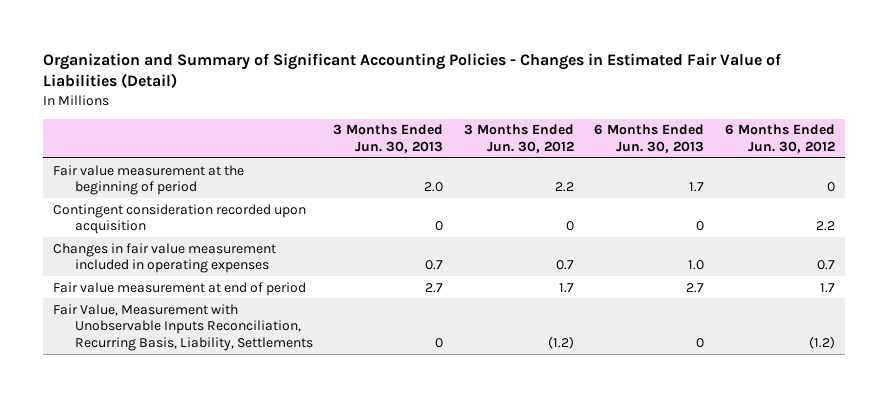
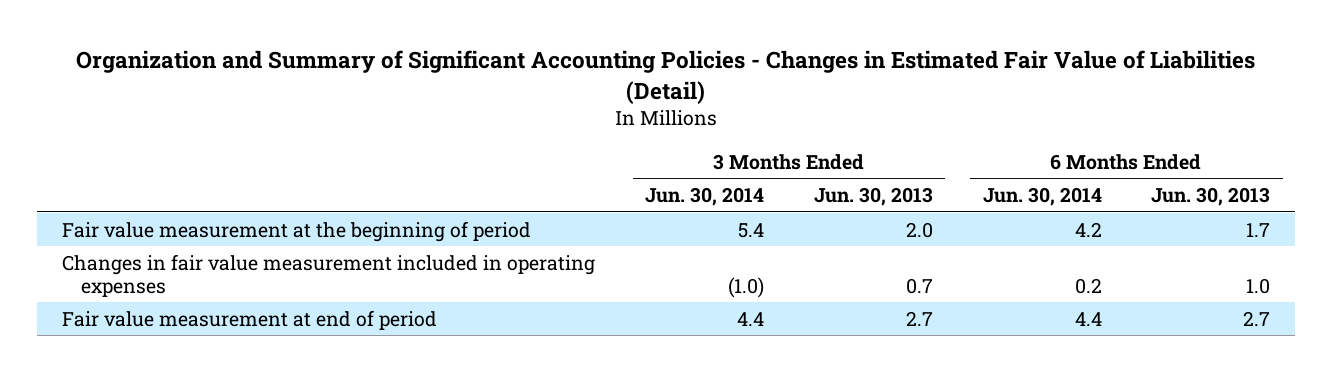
[463,124,574,154] 3 Months Ended Jun. 30, 2012 -> none
[724,124,835,154] 6 Months Ended Jun. 30, 2012 -> none
none -> [645,187,765,207] Jun. 30, 2014
none -> [982,187,1102,207] Jun. 30, 2014
[53,203,307,235] Contingent consideration recorded upon acquisition -> none
[53,303,313,352] Fair Value, Measurement with Unobservable Inputs Reconciliation, Recurring Basis, Liability, Settlements -> none

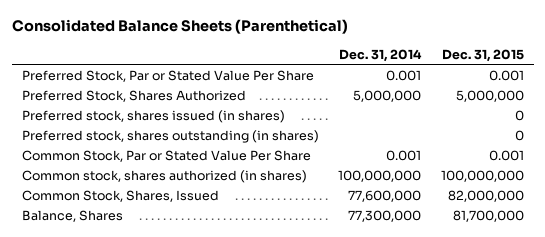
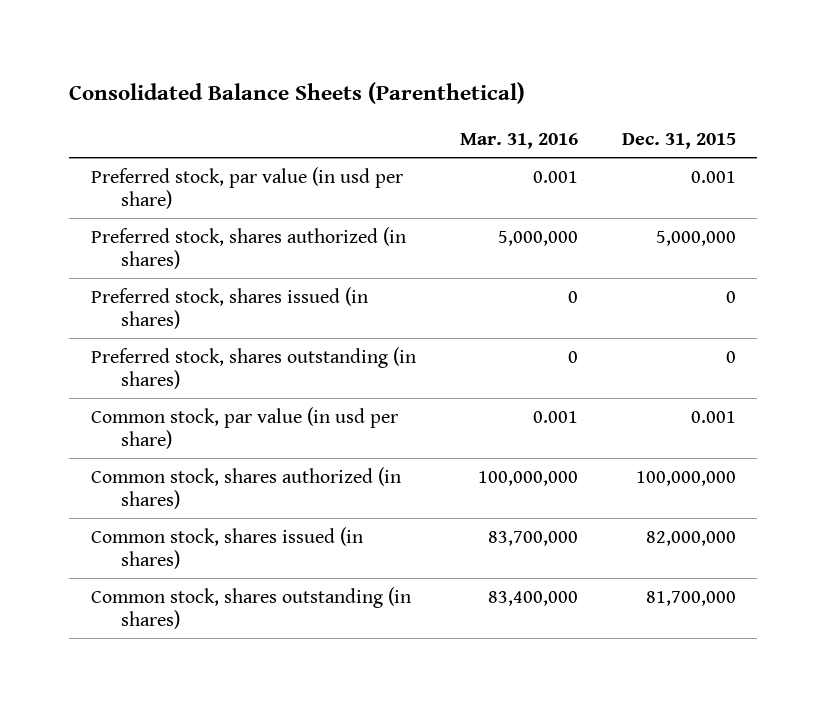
[339,48,423,62] Dec. 31, 2014 -> none
none -> [459,132,578,149] Mar. 31, 2016
[21,69,314,82] Preferred Stock, Par or Stated Value Per Share -> [91,166,404,210] Preferred stock, par value (in usd per share)
[21,89,246,102] Preferred Stock, Shares Authorized -> [91,226,407,270] Preferred stock, shares authorized (in shares)
[21,149,311,162] Common Stock, Par or Stated Value Per Share -> [91,406,399,450] Common stock, par value (in usd per share)
[21,189,219,202] Common Stock, Shares, Issued -> [91,526,364,570] Common stock, shares issued (in shares)
[21,209,123,222] Balance, Shares -> [91,586,412,630] Common stock, shares outstanding (in shares)

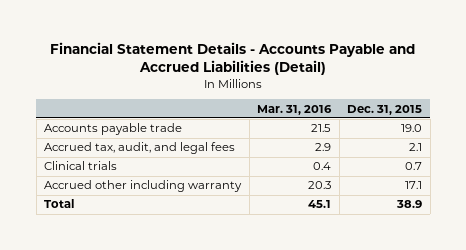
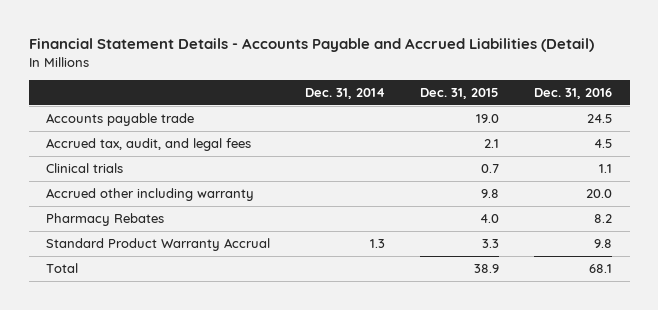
[257,104,333,115] Mar. 31, 2016 -> none
none -> [305,88,386,100] Dec. 31, 2014
none -> [534,88,613,100] Dec. 31, 2016
[405,181,423,190] 17.1 -> [481,189,500,199] 9.8
none -> [46,213,165,227] Pharmacy Rebates
none -> [46,238,271,252] Standard Product Warranty Accrual

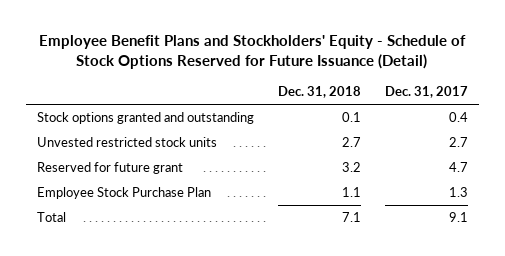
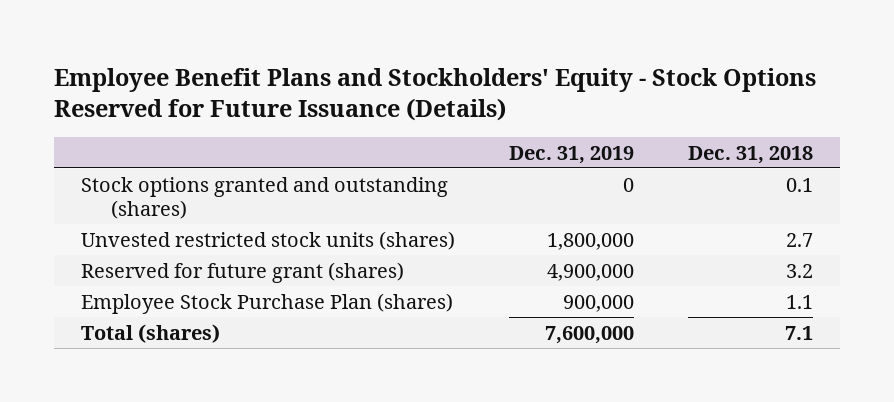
[39,34,467,70] Employee Benefit Plans and Stockholders' Equity - Schedule of Stock Options Reserved for Future Issuance (Detail) -> [54,67,817,121] Employee Benefit Plans and Stockholders' Equity - Stock Options Reserved for Future Issuance (Details)
[384,86,468,99] Dec. 31, 2017 -> none
none -> [508,145,634,164] Dec. 31, 2019
[37,112,255,125] Stock options granted and outstanding -> [81,176,449,219] Stock options granted and outstanding (shares)
[37,137,218,148] Unvested restricted stock units -> [81,230,456,250] Unvested restricted stock units (shares)
[37,162,184,175] Reserved for future grant -> [81,261,405,283] Reserved for future grant (shares)
[37,187,212,200] Employee Stock Purchase Plan -> [81,292,454,314] Employee Stock Purchase Plan (shares)
[37,212,67,223] Total -> [81,323,221,343] Total (shares)

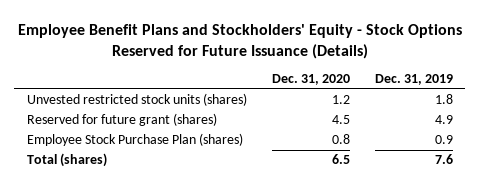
[687,145,813,164] Dec. 31, 2018 -> none
none -> [271,74,350,86] Dec. 31, 2020
[81,176,449,219] Stock options granted and outstanding (shares) -> none
[546,232,634,250] 1,800,000 -> [434,94,453,105] 1.8
[546,263,634,281] 4,900,000 -> [434,115,453,125] 4.9
[562,294,634,312] 900,000 -> [434,135,453,145] 0.9
[544,325,634,344] 7,600,000 -> [434,154,453,165] 7.6

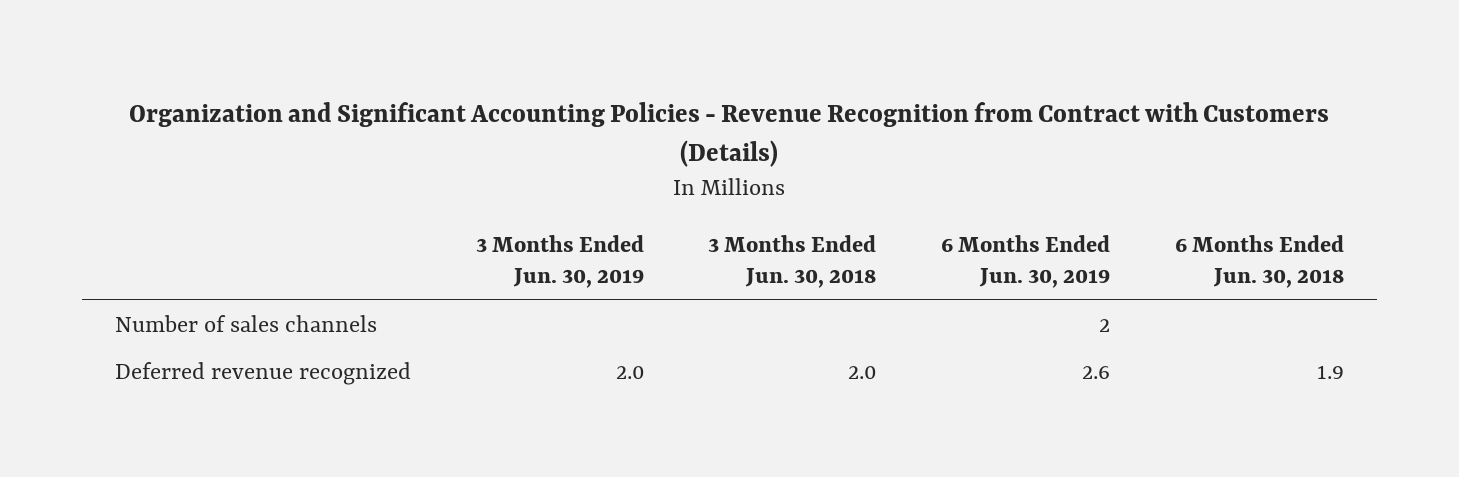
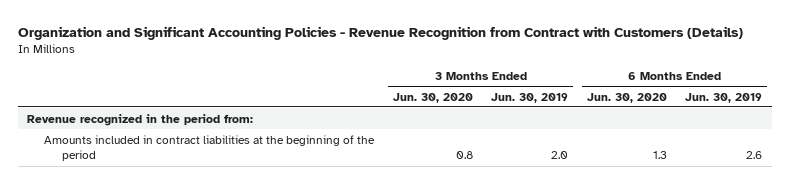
[708,234,877,289] 3 Months Ended Jun. 30, 2018 -> none
[1175,234,1345,289] 6 Months Ended Jun. 30, 2018 -> none
none -> [392,92,473,103] Jun. 30, 2020
none -> [586,92,667,103] Jun. 30, 2020
[114,314,377,332] Number of sales channels -> none
none -> [26,113,253,126] Revenue recognized in the period from:
[114,361,411,385] Deferred revenue recognized -> [44,134,376,162] Amounts included in contract liabilities at the beginning of the period

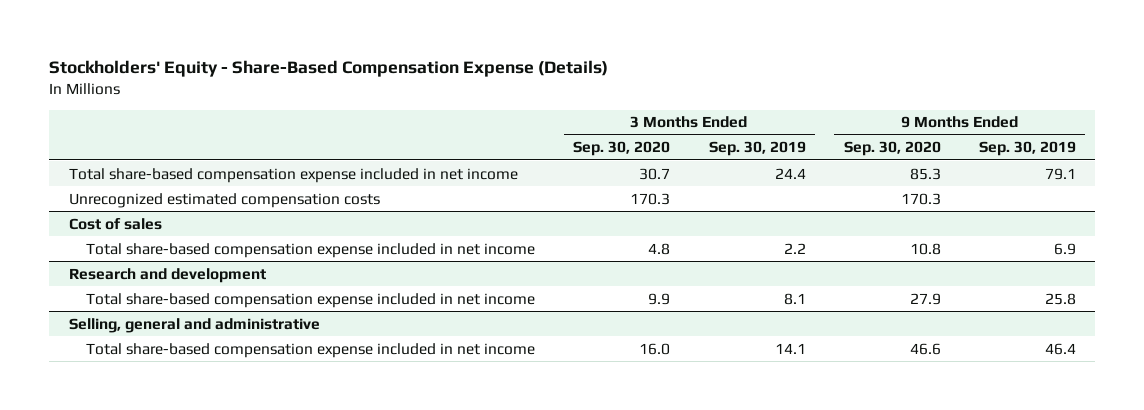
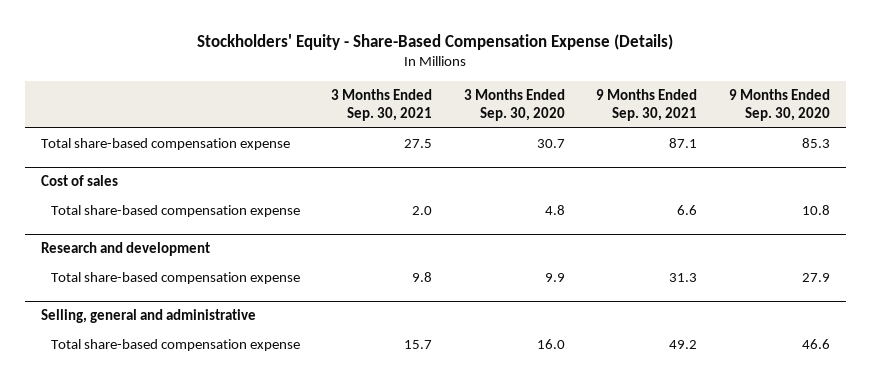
[708,141,806,157] Sep. 30, 2019 -> none
[978,141,1076,157] Sep. 30, 2019 -> none
none -> [331,88,433,121] 3 Months Ended Sep. 30, 2021
none -> [596,88,698,121] 9 Months Ended Sep. 30, 2021
[68,192,380,208] Unrecognized estimated compensation costs -> none
[68,167,518,183] Total share-based compensation expense included in net income -> [40,137,290,150] Total share-based compensation expense
[86,242,536,258] Total share-based compensation expense included in net income -> [50,204,300,217] Total share-based compensation expense
[86,292,536,308] Total share-based compensation expense included in net income -> [50,271,300,284] Total share-based compensation expense
[86,342,536,358] Total share-based compensation expense included in net income -> [50,338,300,351] Total share-based compensation expense

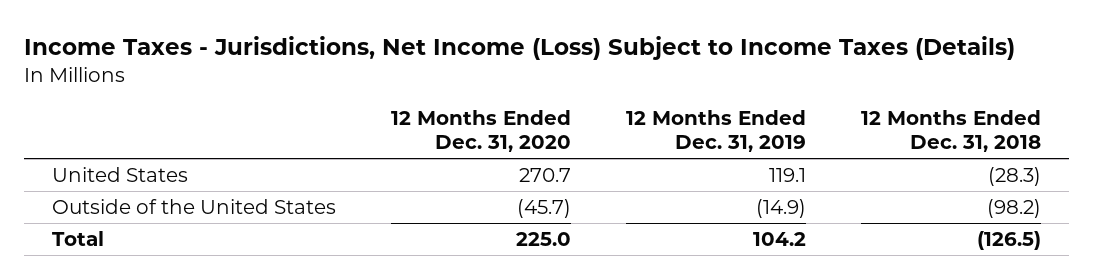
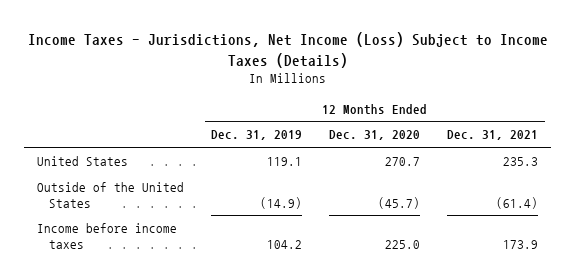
[860,110,1041,152] 12 Months Ended Dec. 31, 2018 -> none
none -> [446,130,538,141] Dec. 31, 2021
[51,231,104,247] Total -> [37,223,178,249] Income before income taxes

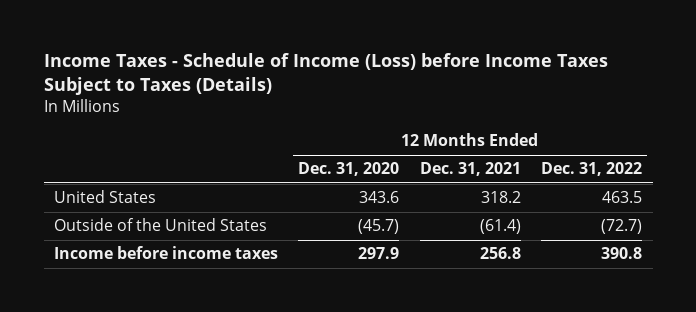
[27,32,548,68] Income Taxes - Jurisdictions, Net Income (Loss) Subject to Income Taxes (Details) -> [43,53,608,96] Income Taxes - Schedule of Income (Loss) before Income Taxes Subject to Taxes (Details)
[211,130,303,141] Dec. 31, 2019 -> none
none -> [541,162,643,177] Dec. 31, 2022
[385,157,421,167] 270.7 -> [359,191,400,204] 343.6
[502,157,538,167] 235.3 -> [480,191,521,204] 318.2
[385,239,421,249] 225.0 -> [358,247,400,260] 297.9
[502,239,538,249] 173.9 -> [479,247,521,260] 256.8

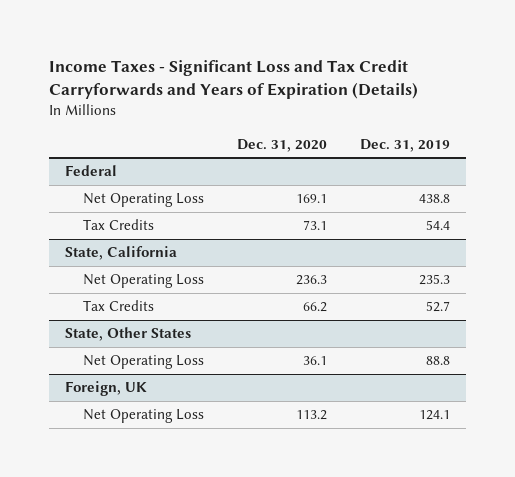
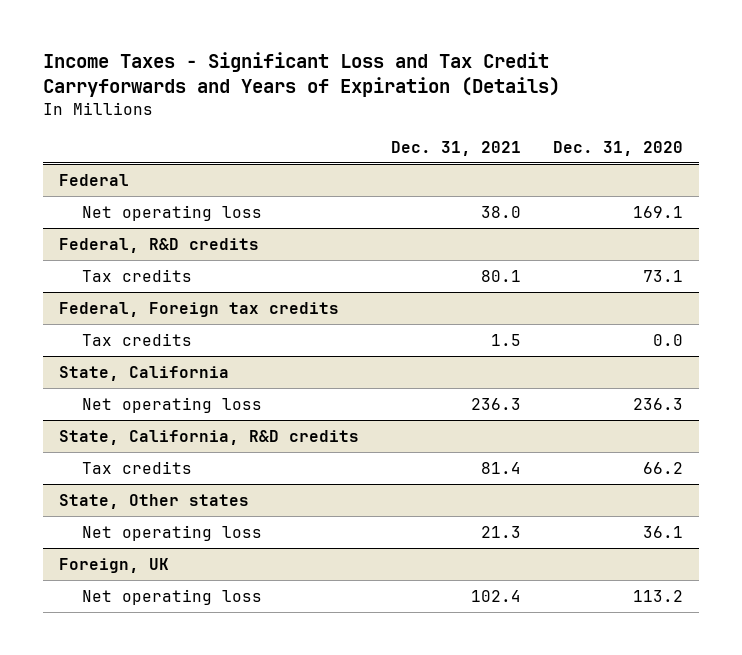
[359,138,450,152] Dec. 31, 2019 -> none
none -> [391,140,522,156] Dec. 31, 2021
[83,193,205,208] Net Operating Loss -> [81,204,262,221] Net operating loss
none -> [59,237,260,253] Federal, R&D credits
[83,219,155,231] Tax Credits -> [81,268,192,282] Tax credits
none -> [59,301,340,317] Federal, Foreign tax credits
none -> [81,332,192,346] Tax credits
[83,274,205,289] Net Operating Loss -> [81,396,262,413] Net operating loss
none -> [59,429,360,445] State, California, R&D credits
[83,300,155,312] Tax Credits -> [81,460,192,474] Tax credits
[65,327,192,342] State, Other States -> [59,493,250,509] State, Other states
[83,355,205,370] Net Operating Loss -> [81,524,262,541] Net operating loss
[83,409,205,424] Net Operating Loss -> [81,588,262,605] Net operating loss

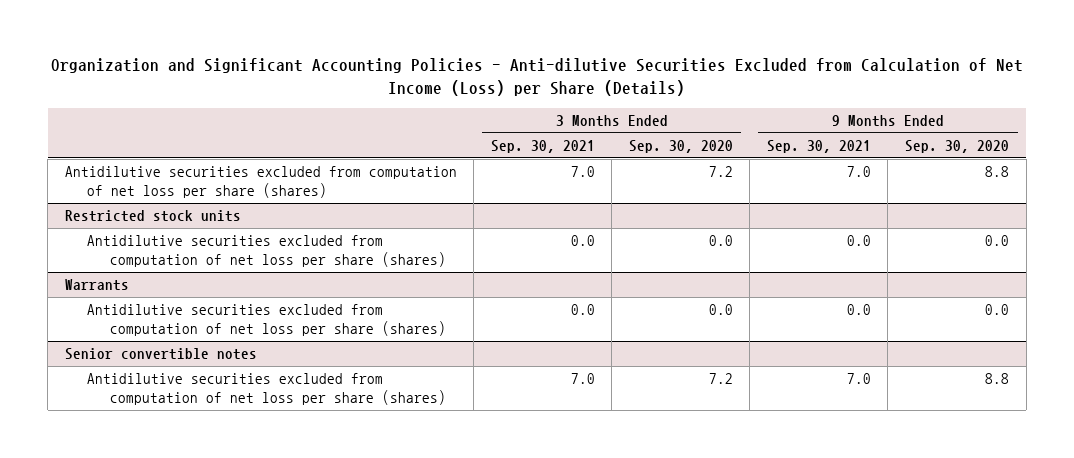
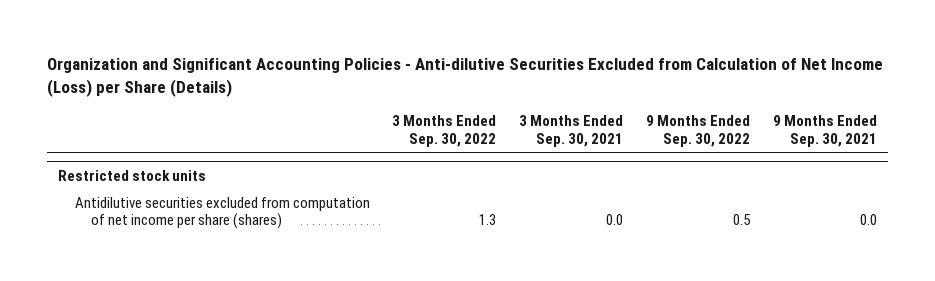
[628,139,733,153] Sep. 30, 2020 -> none
[905,139,1010,153] Sep. 30, 2020 -> none
none -> [392,115,497,148] 3 Months Ended Sep. 30, 2022
none -> [645,115,750,148] 9 Months Ended Sep. 30, 2022
[64,166,457,199] Antidilutive securities excluded from computation of net loss per share (shares) -> none
[64,279,129,292] Warrants -> none
[87,304,447,337] Antidilutive securities excluded from computation of net loss per share (shares) -> none
[64,348,257,361] Senior convertible notes -> none
[87,373,447,406] Antidilutive securities excluded from computation of net loss per share (shares) -> none
[87,235,447,268] Antidilutive securities excluded from computation of net loss per share (shares) -> [74,196,370,230] Antidilutive securities excluded from computation of net income per share (shares)

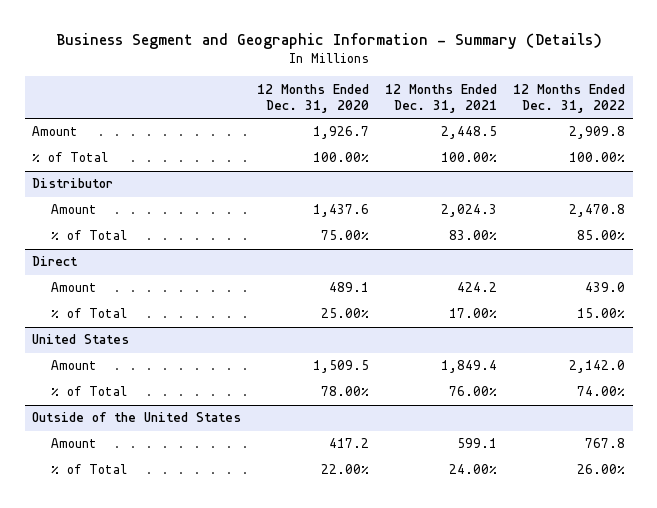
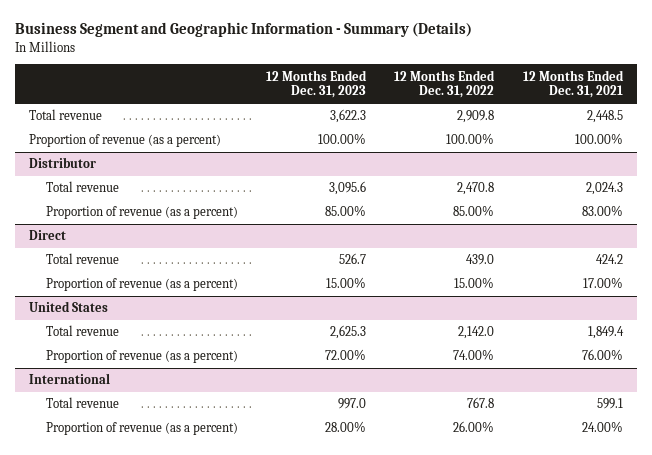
[257,83,370,113] 12 Months Ended Dec. 31, 2020 -> none
none -> [266,69,368,99] 12 Months Ended Dec. 31, 2023
[32,126,79,137] Amount -> [28,109,102,121] Total revenue
[32,152,109,163] % of Total -> [28,134,221,148] Proportion of revenue (as a percent)
[51,204,98,215] Amount -> [46,181,120,193] Total revenue
[51,230,128,241] % of Total -> [46,206,239,220] Proportion of revenue (as a percent)
[51,282,98,293] Amount -> [46,253,120,265] Total revenue
[51,308,128,319] % of Total -> [46,278,239,292] Proportion of revenue (as a percent)
[51,360,98,371] Amount -> [46,325,120,337] Total revenue
[51,386,128,397] % of Total -> [46,350,239,364] Proportion of revenue (as a percent)
[32,412,242,423] Outside of the United States -> [28,373,110,385] International
[51,438,98,449] Amount -> [46,397,120,409] Total revenue
[51,464,128,475] % of Total -> [46,422,239,436] Proportion of revenue (as a percent)

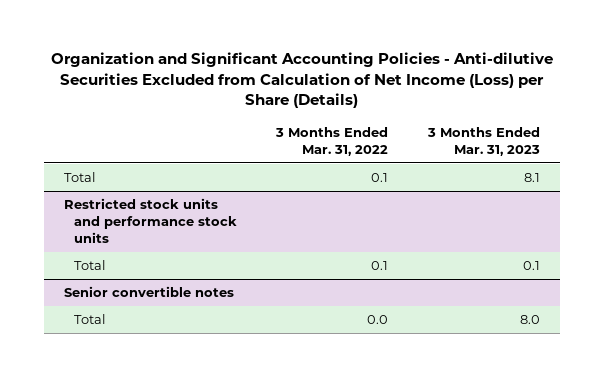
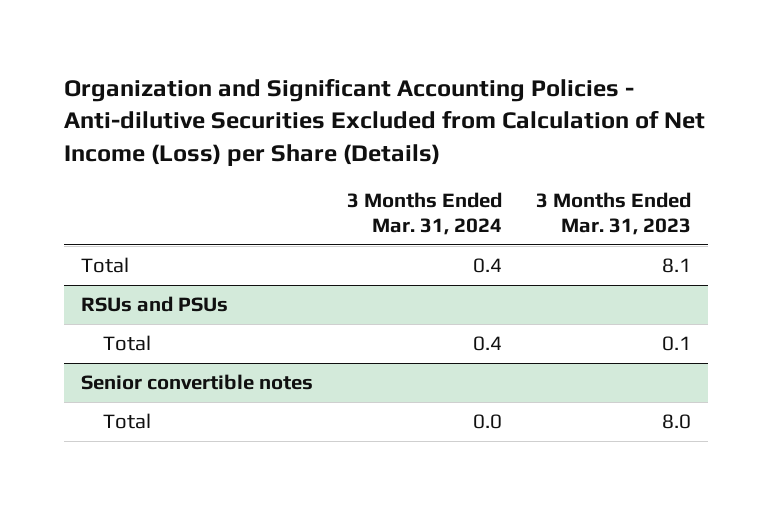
[275,126,389,156] 3 Months Ended Mar. 31, 2022 -> none
none -> [347,192,503,236] 3 Months Ended Mar. 31, 2024
[63,198,237,244] Restricted stock units and performance stock units -> [81,296,229,313] RSUs and PSUs

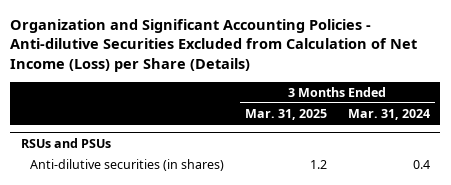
[536,192,692,236] 3 Months Ended Mar. 31, 2023 -> none
none -> [244,109,327,121] Mar. 31, 2025
[81,257,130,274] Total -> none
[81,374,314,391] Senior convertible notes -> none
[103,413,152,430] Total -> none
[103,335,152,352] Total -> [30,159,225,172] Anti-dilutive securities (in shares)

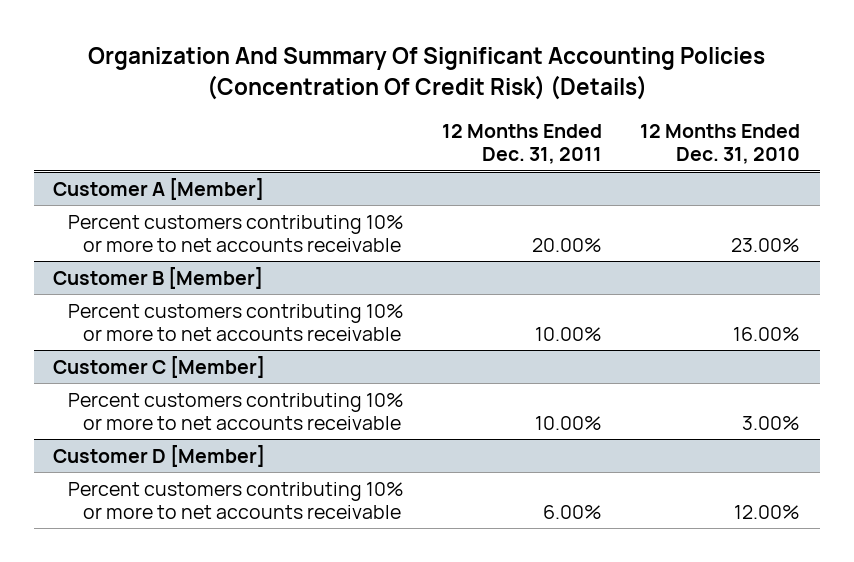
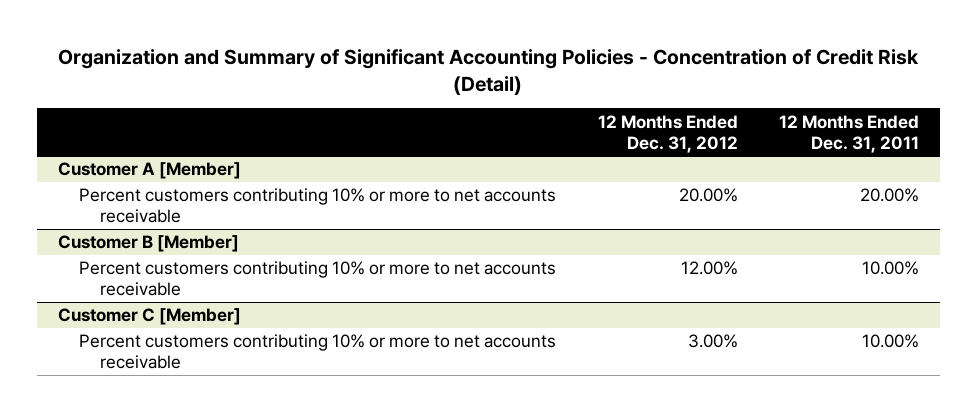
[87,47,765,100] Organization And Summary Of Significant Accounting Policies (Concentration Of Credit Risk) (Details) -> [58,48,920,95] Organization and Summary of Significant Accounting Policies - Concentration of Credit Risk (Detail)
[640,123,801,164] 12 Months Ended Dec. 31, 2010 -> none
none -> [597,114,738,153] 12 Months Ended Dec. 31, 2012
[53,444,266,467] Customer D [Member] -> none
[68,481,405,519] Percent customers contributing 10% or more to net accounts receivable -> none

